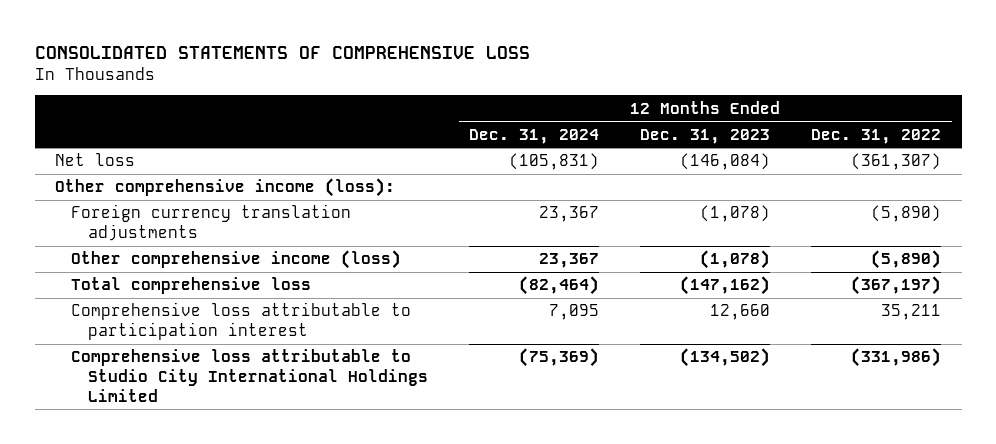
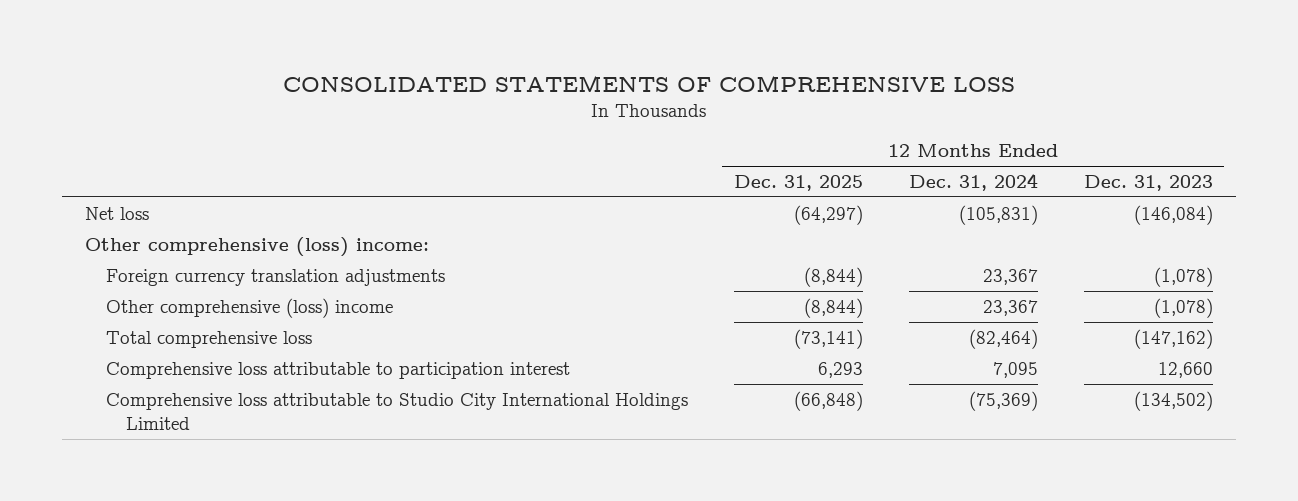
[811,128,942,144] Dec. 31, 2022 -> none
none -> [733,175,863,192] Dec. 31, 2025
[55,178,396,198] Other comprehensive income (loss): -> [85,236,430,257] Other comprehensive (loss) income:
[71,250,402,270] Other comprehensive income (loss) -> [105,297,393,318] Other comprehensive (loss) income

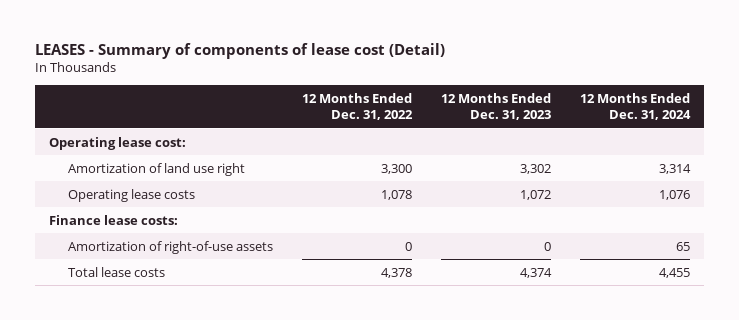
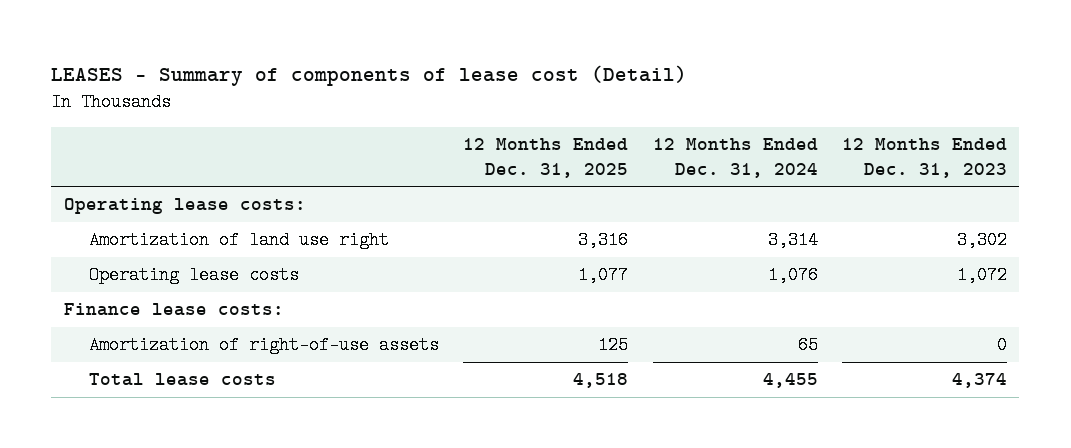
[301,93,413,121] 12 Months Ended Dec. 31, 2022 -> none
none -> [463,137,629,178] 12 Months Ended Dec. 31, 2025
[49,136,187,150] Operating lease cost: -> [63,198,306,215] Operating lease costs:

